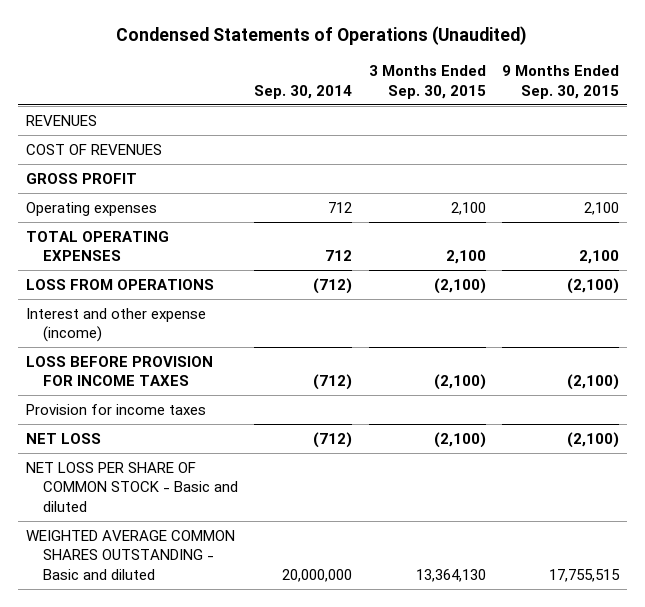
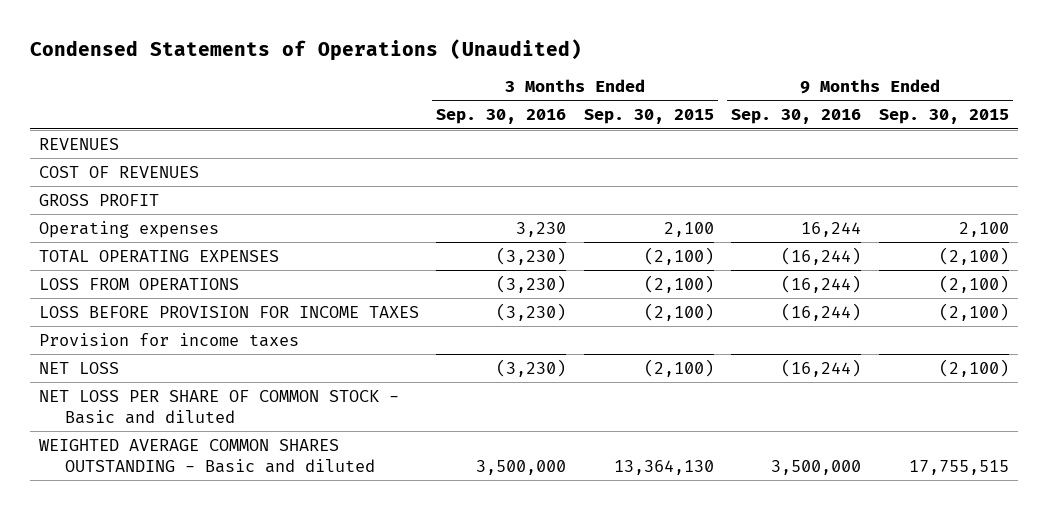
[254,84,353,99] Sep. 30, 2014 -> none
none -> [436,109,567,125] Sep. 30, 2016
none -> [731,109,862,125] Sep. 30, 2016
[445,250,486,265] 2,100 -> [643,246,714,265] (2,100)
[578,250,619,265] 2,100 -> [938,246,1009,265] (2,100)
[26,307,207,343] Interest and other expense (income) -> none

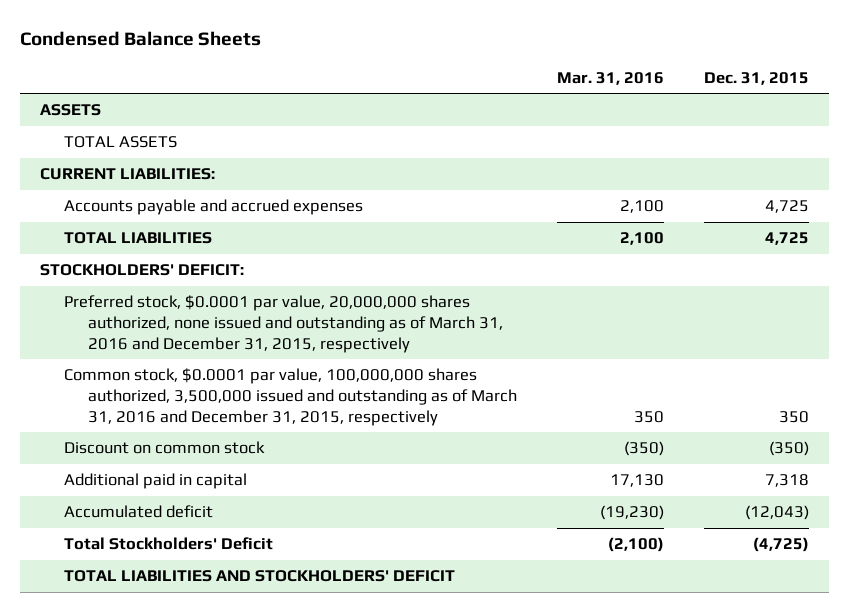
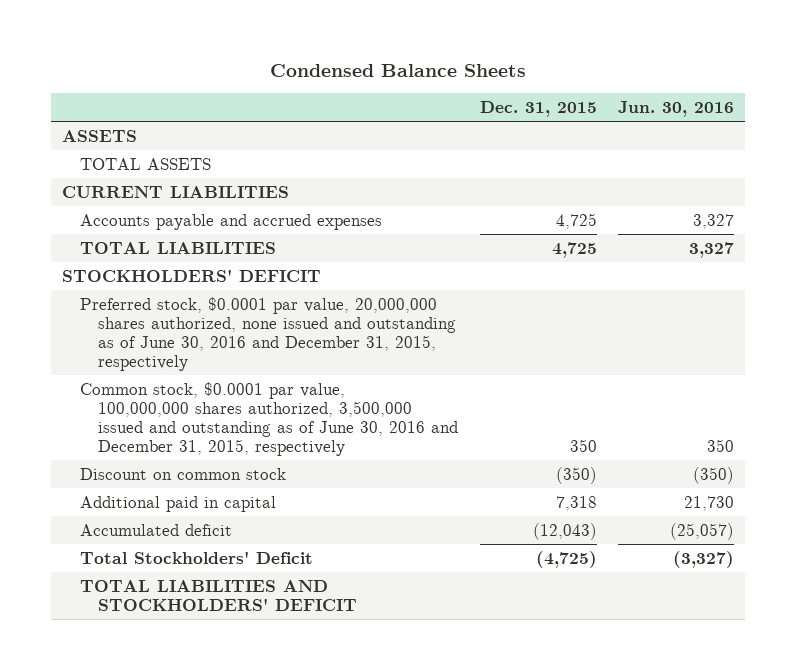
[557,71,665,85] Mar. 31, 2016 -> none
none -> [618,101,735,118] Jun. 30, 2016
[39,168,215,181] CURRENT LIABILITIES: -> [62,185,290,198] CURRENT LIABILITIES
[39,264,244,277] STOCKHOLDERS' DEFICIT: -> [62,268,322,282] STOCKHOLDERS' DEFICIT
[63,295,504,353] Preferred stock, $0.0001 par value, 20,000,000 shares authorized, none issued and outstanding as of March 31, 2016 and December 31, 2015, respectively -> [80,296,457,371] Preferred stock, $0.0001 par value, 20,000,000 shares authorized, none issued and outstanding as of June 30, 2016 and December 31, 2015, respectively
[63,368,518,426] Common stock, $0.0001 par value, 100,000,000 shares authorized, 3,500,000 issued and outstanding as of March 31, 2016 and December 31, 2015, respectively -> [80,381,459,456] Common stock, $0.0001 par value, 100,000,000 shares authorized, 3,500,000 issued and outstanding as of June 30, 2016 and December 31, 2015, respectively

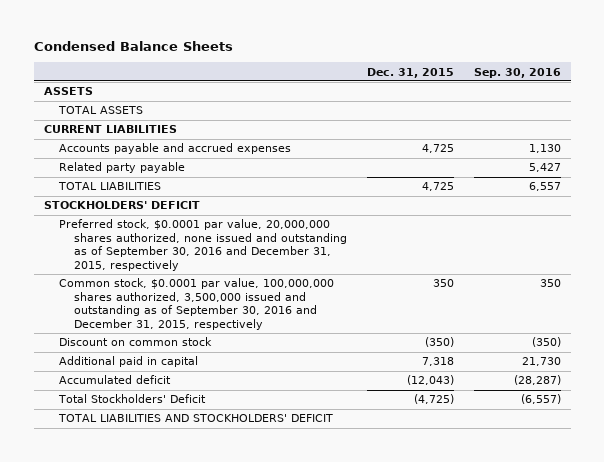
[618,101,735,118] Jun. 30, 2016 -> none
none -> [473,67,561,78] Sep. 30, 2016
none -> [58,162,185,174] Related party payable
[80,296,457,371] Preferred stock, $0.0001 par value, 20,000,000 shares authorized, none issued and outstanding as of June 30, 2016 and December 31, 2015, respectively -> [58,219,347,271] Preferred stock, $0.0001 par value, 20,000,000 shares authorized, none issued and outstanding as of September 30, 2016 and December 31, 2015, respectively
[80,381,459,456] Common stock, $0.0001 par value, 100,000,000 shares authorized, 3,500,000 issued and outstanding as of June 30, 2016 and December 31, 2015, respectively -> [58,278,334,330] Common stock, $0.0001 par value, 100,000,000 shares authorized, 3,500,000 issued and outstanding as of September 30, 2016 and December 31, 2015, respectively

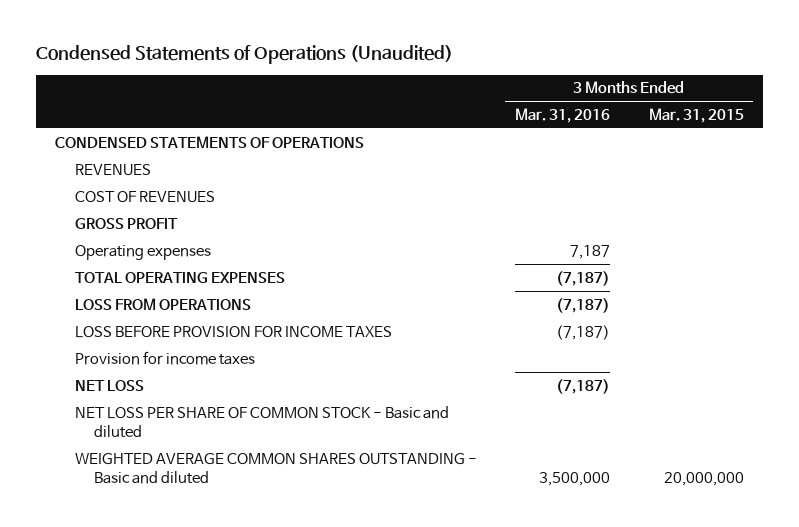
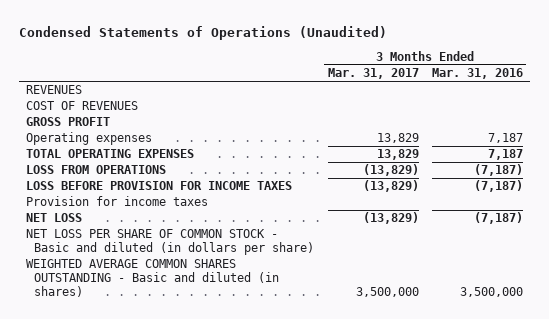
[648,108,744,124] Mar. 31, 2015 -> none
none -> [327,67,419,79] Mar. 31, 2017
[55,135,365,148] CONDENSED STATEMENTS OF OPERATIONS -> none
[556,270,611,286] (7,187) -> [487,149,523,161] 7,187
[74,405,449,439] NET LOSS PER SHARE OF COMMON STOCK - Basic and diluted -> [25,229,315,255] NET LOSS PER SHARE OF COMMON STOCK - Basic and diluted (in dollars per share)
[74,452,477,485] WEIGHTED AVERAGE COMMON SHARES OUTSTANDING - Basic and diluted -> [25,259,280,297] WEIGHTED AVERAGE COMMON SHARES OUTSTANDING - Basic and diluted (in shares)

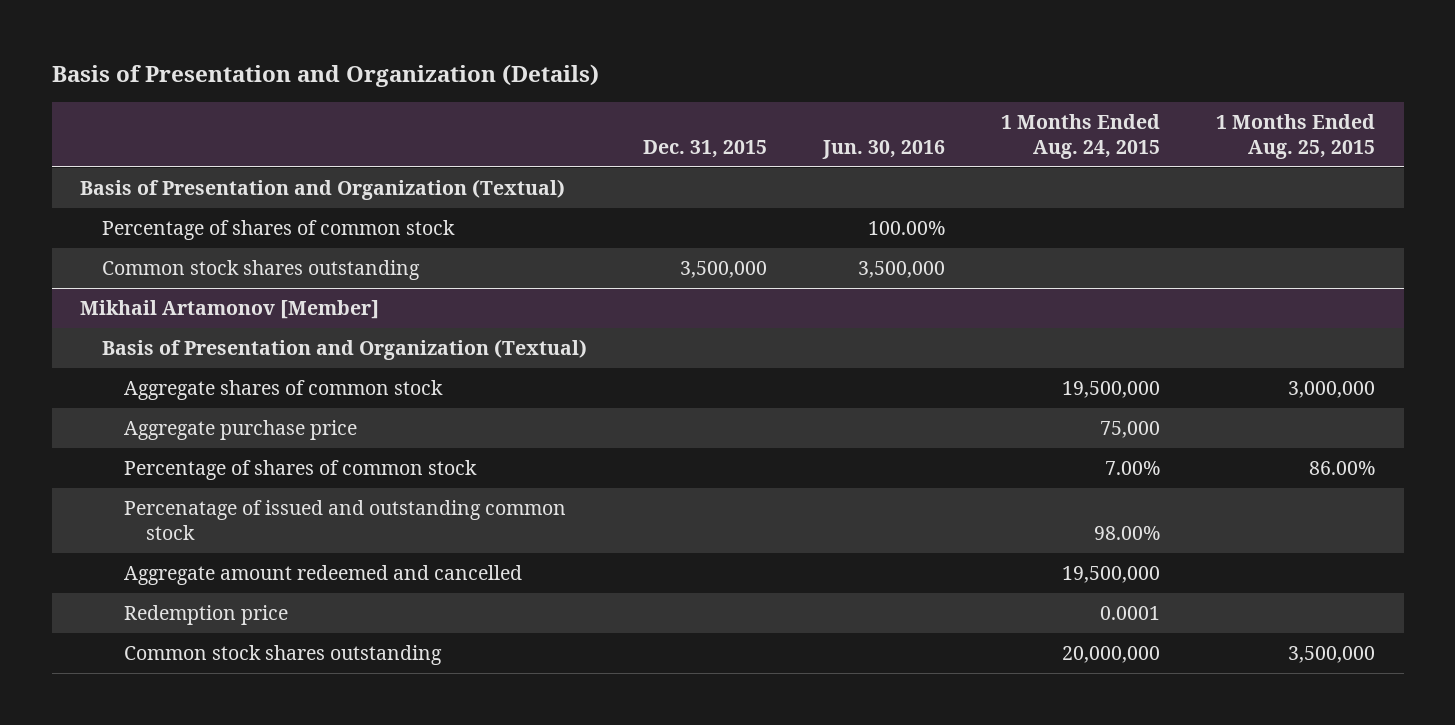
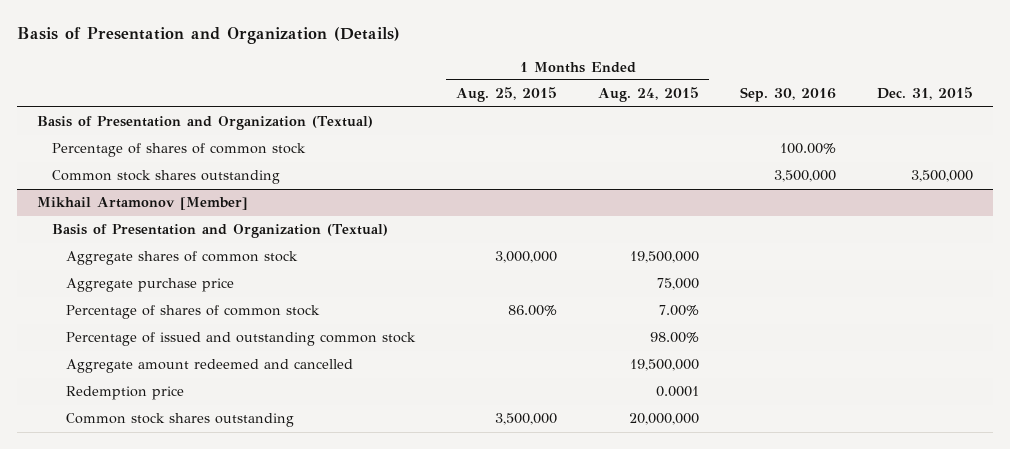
[822,140,946,160] Jun. 30, 2016 -> none
none -> [739,87,836,103] Sep. 30, 2016
[123,499,566,541] Percenatage of issued and outstanding common stock -> [66,332,417,347] Percentage of issued and outstanding common stock

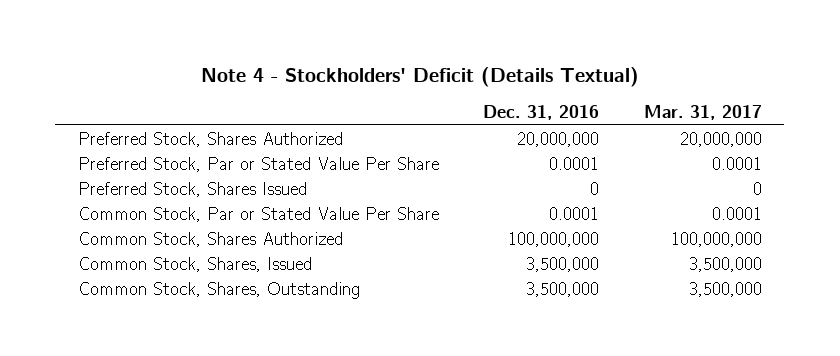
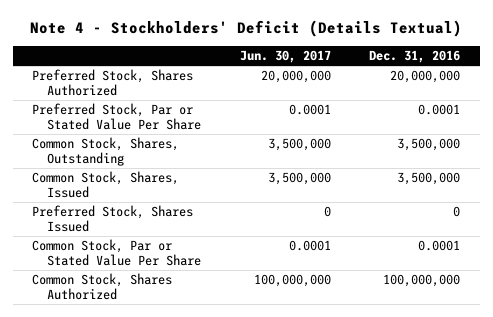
[643,105,762,121] Mar. 31, 2017 -> none
none -> [239,50,331,64] Jun. 30, 2017
[77,281,360,299] Common Stock, Shares, Outstanding -> [32,137,180,167] Common Stock, Shares, Outstanding
[77,256,312,272] Common Stock, Shares, Issued -> [32,171,180,199] Common Stock, Shares, Issued

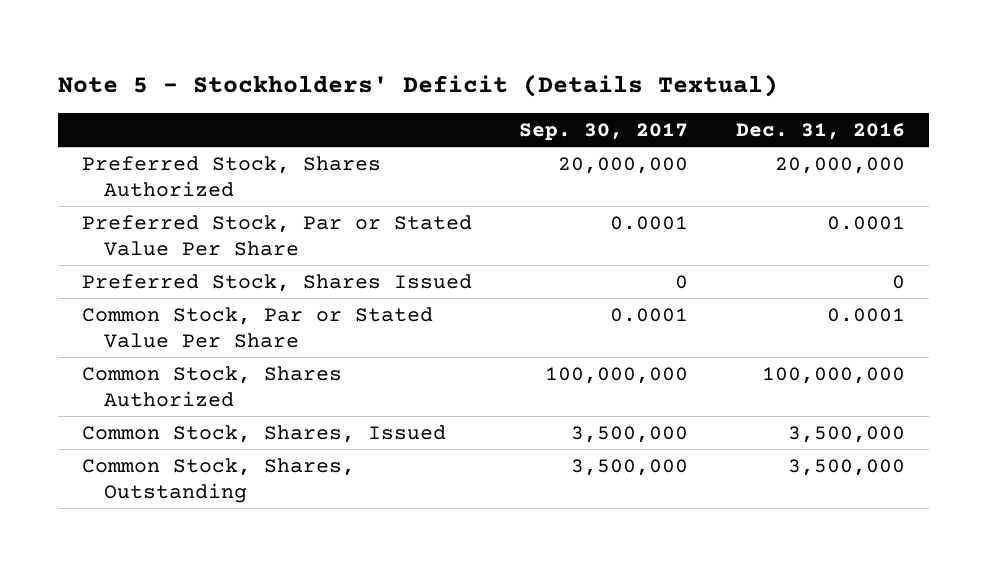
[30,20,463,38] Note 4 - Stockholders' Deficit (Details Textual) -> [57,73,778,97] Note 5 - Stockholders' Deficit (Details Textual)
[239,50,331,64] Jun. 30, 2017 -> none
none -> [519,122,689,141] Sep. 30, 2017
[32,171,180,199] Common Stock, Shares, Issued -> [81,424,446,443] Common Stock, Shares, Issued
[32,137,180,167] Common Stock, Shares, Outstanding -> [81,457,355,504] Common Stock, Shares, Outstanding

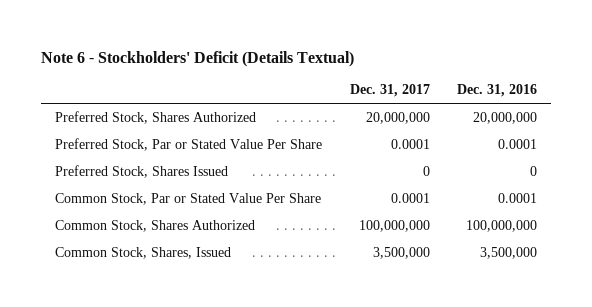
[57,73,778,97] Note 5 - Stockholders' Deficit (Details Textual) -> [41,50,355,67] Note 6 - Stockholders' Deficit (Details Textual)
[519,122,689,141] Sep. 30, 2017 -> none
none -> [349,84,430,98] Dec. 31, 2017
[81,457,355,504] Common Stock, Shares, Outstanding -> none

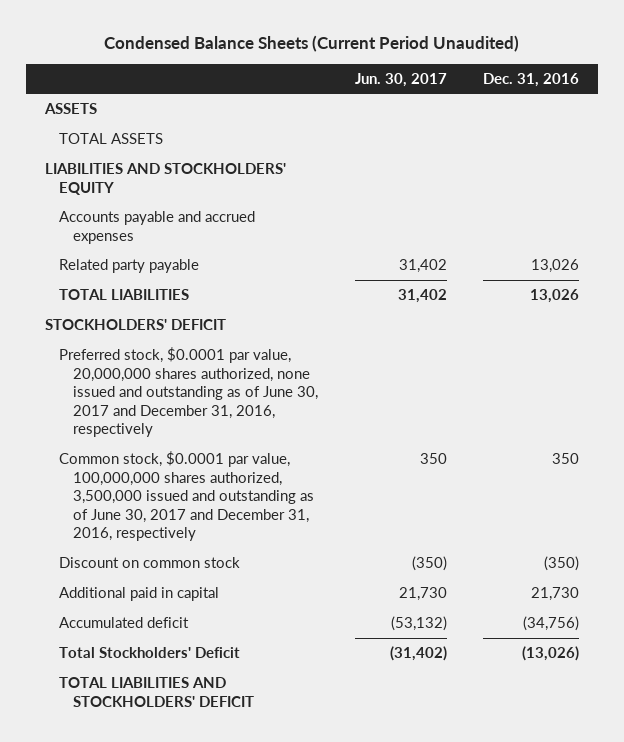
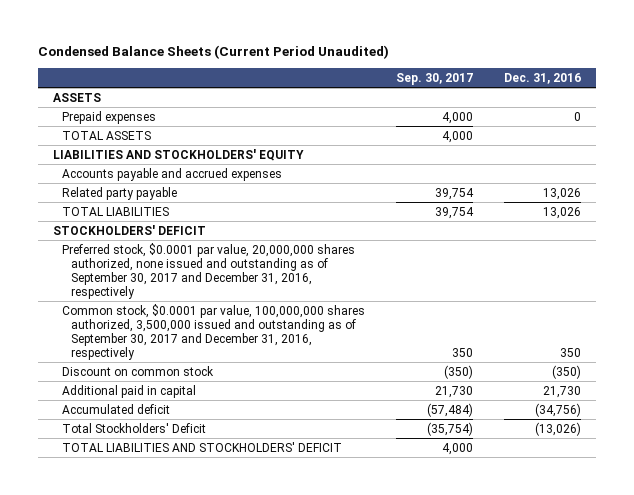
[354,72,447,87] Jun. 30, 2017 -> none
none -> [396,72,474,85] Sep. 30, 2017
none -> [62,110,157,124] Prepaid expenses
[58,347,318,438] Preferred stock, $0.0001 par value, 20,000,000 shares authorized, none issued and outstanding as of June 30, 2017 and December 31, 2016, respectively -> [62,242,356,299] Preferred stock, $0.0001 par value, 20,000,000 shares authorized, none issued and outstanding as of September 30, 2017 and December 31, 2016, respectively
[58,451,314,542] Common stock, $0.0001 par value, 100,000,000 shares authorized, 3,500,000 issued and outstanding as of June 30, 2017 and December 31, 2016, respectively -> [62,303,366,360] Common stock, $0.0001 par value, 100,000,000 shares authorized, 3,500,000 issued and outstanding as of September 30, 2017 and December 31, 2016, respectively

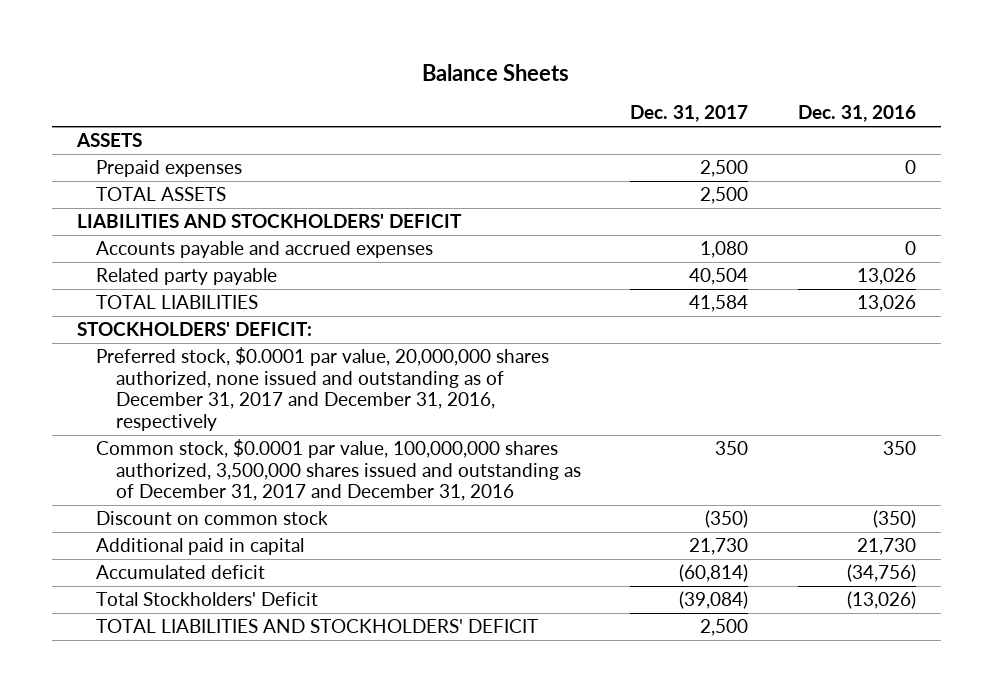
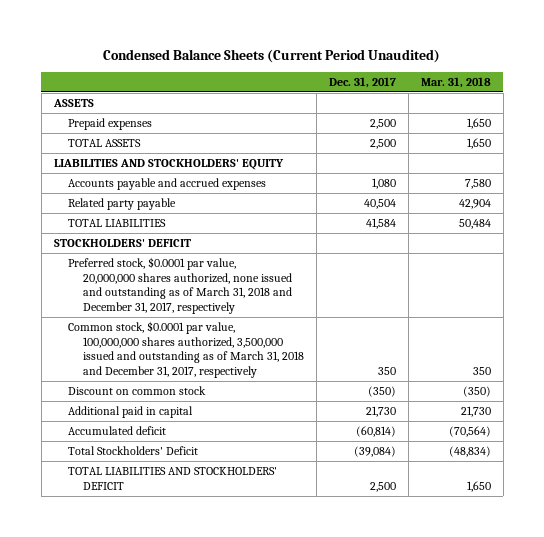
[422,63,570,81] Balance Sheets -> [103,48,441,63] Condensed Balance Sheets (Current Period Unaudited)
[798,105,917,123] Dec. 31, 2016 -> none
none -> [420,76,491,88] Mar. 31, 2018
[76,214,462,229] LIABILITIES AND STOCKHOLDERS' DEFICIT -> [53,159,284,171] LIABILITIES AND STOCKHOLDERS' EQUITY
[76,322,312,337] STOCKHOLDERS' DEFICIT: -> [53,239,191,248] STOCKHOLDERS' DEFICIT
[96,347,550,432] Preferred stock, $0.0001 par value, 20,000,000 shares authorized, none issued and outstanding as of December 31, 2017 and December 31, 2016, respectively -> [68,257,292,314] Preferred stock, $0.0001 par value, 20,000,000 shares authorized, none issued and outstanding as of March 31, 2018 and December 31, 2017, respectively
[96,439,581,502] Common stock, $0.0001 par value, 100,000,000 shares authorized, 3,500,000 shares issued and outstanding as of December 31, 2017 and December 31, 2016 -> [68,321,304,378] Common stock, $0.0001 par value, 100,000,000 shares authorized, 3,500,000 issued and outstanding as of March 31, 2018 and December 31, 2017, respectively

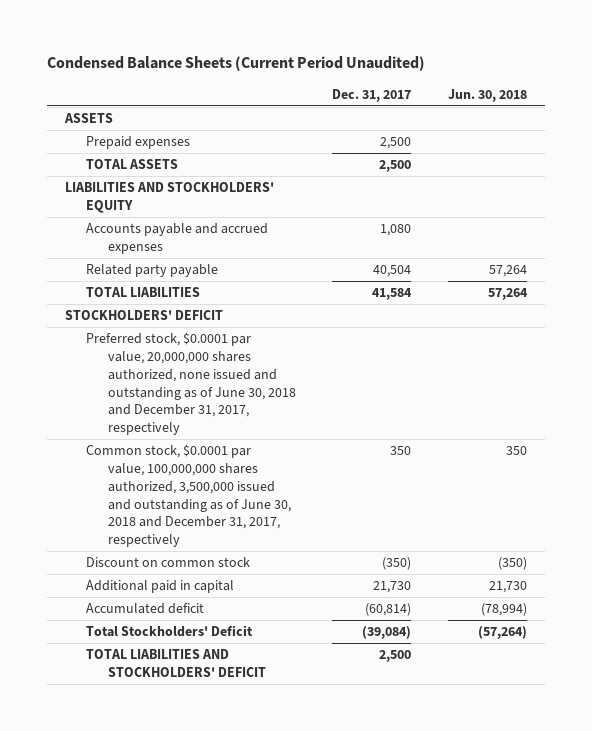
[420,76,491,88] Mar. 31, 2018 -> none
none -> [448,88,528,102] Jun. 30, 2018
[68,257,292,314] Preferred stock, $0.0001 par value, 20,000,000 shares authorized, none issued and outstanding as of March 31, 2018 and December 31, 2017, respectively -> [86,332,296,436] Preferred stock, $0.0001 par value, 20,000,000 shares authorized, none issued and outstanding as of June 30, 2018 and December 31, 2017, respectively
[68,321,304,378] Common stock, $0.0001 par value, 100,000,000 shares authorized, 3,500,000 issued and outstanding as of March 31, 2018 and December 31, 2017, respectively -> [86,444,291,548] Common stock, $0.0001 par value, 100,000,000 shares authorized, 3,500,000 issued and outstanding as of June 30, 2018 and December 31, 2017, respectively

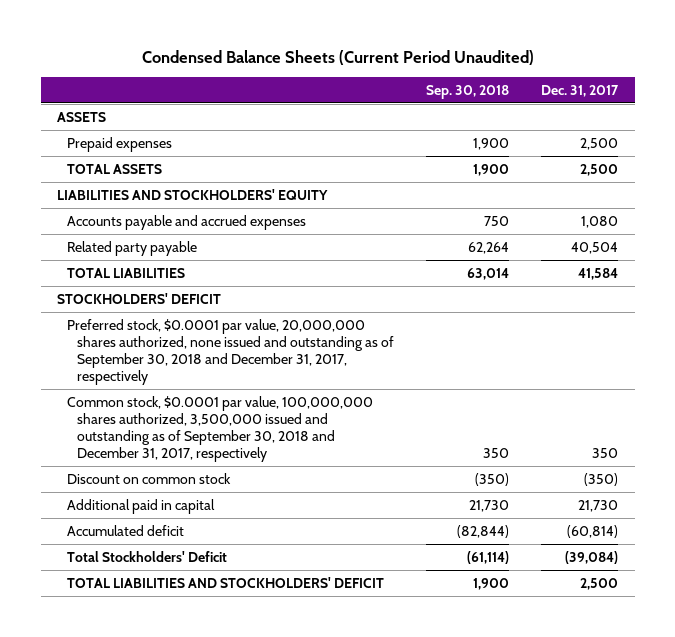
[448,88,528,102] Jun. 30, 2018 -> none
none -> [426,84,510,99] Sep. 30, 2018
[86,332,296,436] Preferred stock, $0.0001 par value, 20,000,000 shares authorized, none issued and outstanding as of June 30, 2018 and December 31, 2017, respectively -> [67,318,395,385] Preferred stock, $0.0001 par value, 20,000,000 shares authorized, none issued and outstanding as of September 30, 2018 and December 31, 2017, respectively
[86,444,291,548] Common stock, $0.0001 par value, 100,000,000 shares authorized, 3,500,000 issued and outstanding as of June 30, 2018 and December 31, 2017, respectively -> [67,395,374,462] Common stock, $0.0001 par value, 100,000,000 shares authorized, 3,500,000 issued and outstanding as of September 30, 2018 and December 31, 2017, respectively

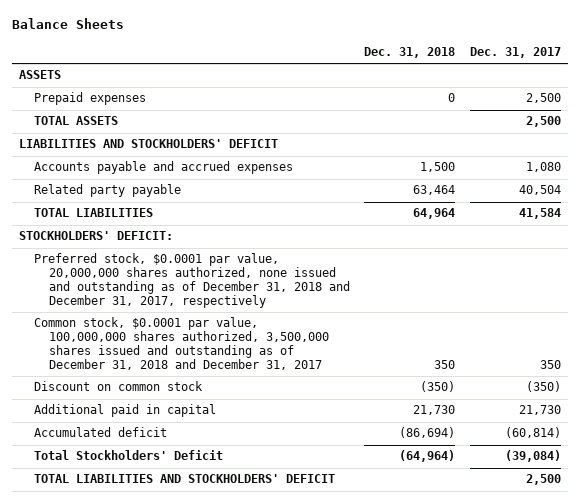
[141,49,534,65] Condensed Balance Sheets (Current Period Unaudited) -> [11,18,124,30] Balance Sheets
[426,84,510,99] Sep. 30, 2018 -> none
none -> [364,47,456,59] Dec. 31, 2018
[56,188,328,200] LIABILITIES AND STOCKHOLDERS' EQUITY -> [18,139,278,149] LIABILITIES AND STOCKHOLDERS' DEFICIT
[56,292,221,304] STOCKHOLDERS' DEFICIT -> [18,231,173,241] STOCKHOLDERS' DEFICIT:
[67,318,395,385] Preferred stock, $0.0001 par value, 20,000,000 shares authorized, none issued and outstanding as of September 30, 2018 and December 31, 2017, respectively -> [33,253,351,308] Preferred stock, $0.0001 par value, 20,000,000 shares authorized, none issued and outstanding as of December 31, 2018 and December 31, 2017, respectively
[67,395,374,462] Common stock, $0.0001 par value, 100,000,000 shares authorized, 3,500,000 issued and outstanding as of September 30, 2018 and December 31, 2017, respectively -> [33,317,330,370] Common stock, $0.0001 par value, 100,000,000 shares authorized, 3,500,000 shares issued and outstanding as of December 31, 2018 and December 31, 2017

